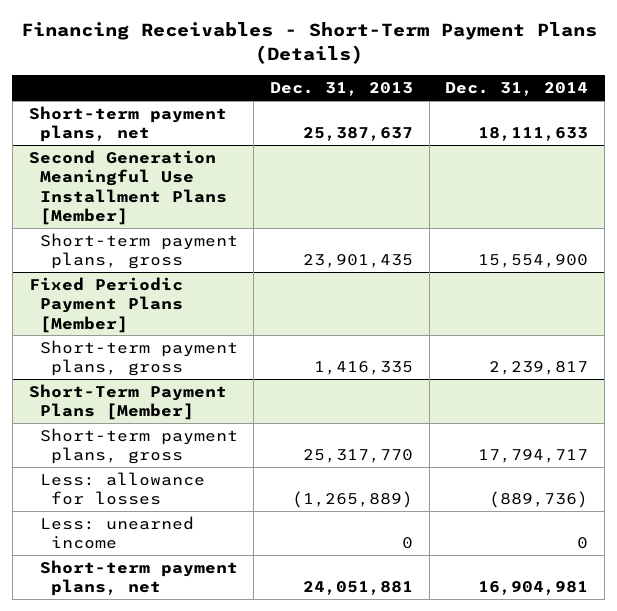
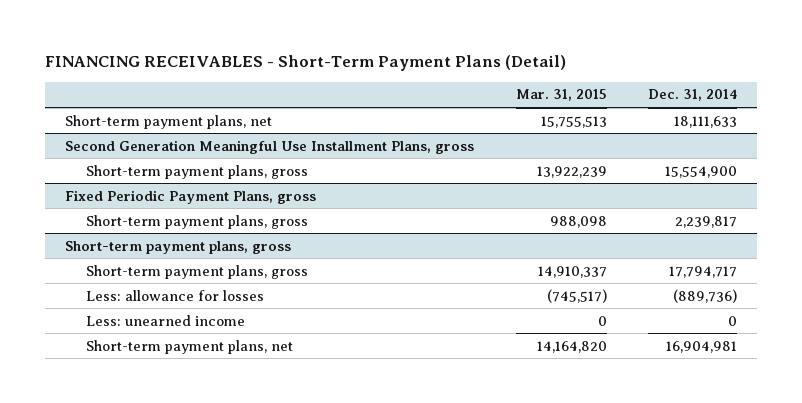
[20,22,597,65] Financing Receivables - Short-Term Payment Plans (Details) -> [44,55,566,72] FINANCING RECEIVABLES - Short-Term Payment Plans (Detail)
[270,82,414,97] Dec. 31, 2013 -> none
none -> [515,89,607,102] Mar. 31, 2015
[28,149,227,225] Second Generation Meaningful Use Installment Plans [Member] -> [65,139,475,154] Second Generation Meaningful Use Installment Plans, gross
[28,276,183,333] Fixed Periodic Payment Plans [Member] -> [65,189,317,204] Fixed Periodic Payment Plans, gross
[28,383,227,421] Short-Term Payment Plans [Member] -> [65,240,292,254] Short-term payment plans, gross

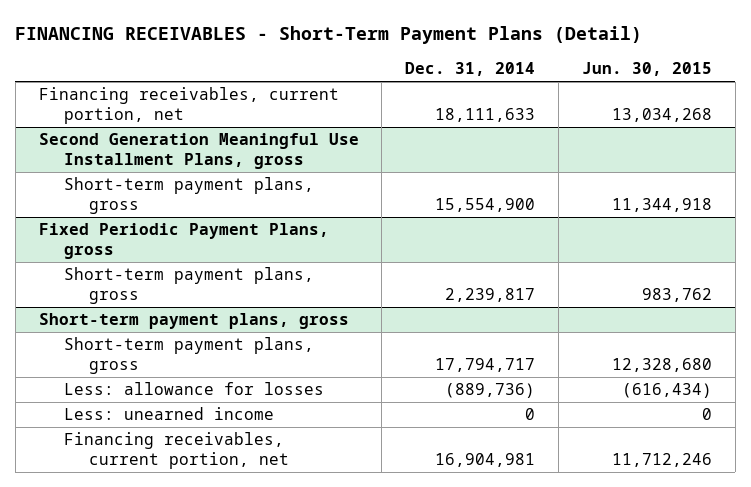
[515,89,607,102] Mar. 31, 2015 -> none
none -> [581,62,712,77] Jun. 30, 2015
[65,114,273,129] Short-term payment plans, net -> [38,87,339,124] Financing receivables, current portion, net
[86,339,294,354] Short-term payment plans, net -> [63,432,290,469] Financing receivables, current portion, net

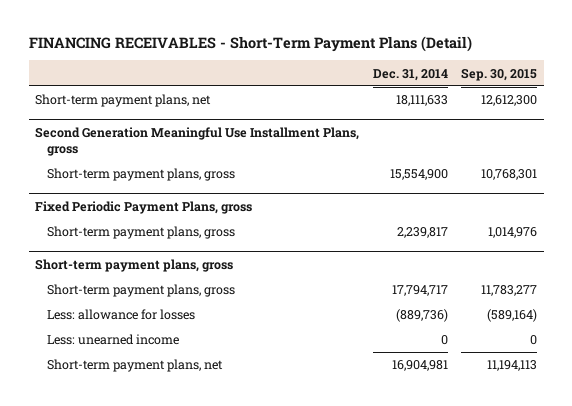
[581,62,712,77] Jun. 30, 2015 -> none
none -> [461,67,538,81] Sep. 30, 2015
[38,87,339,124] Financing receivables, current portion, net -> [35,94,212,108] Short-term payment plans, net
[63,432,290,469] Financing receivables, current portion, net -> [46,359,223,373] Short-term payment plans, net

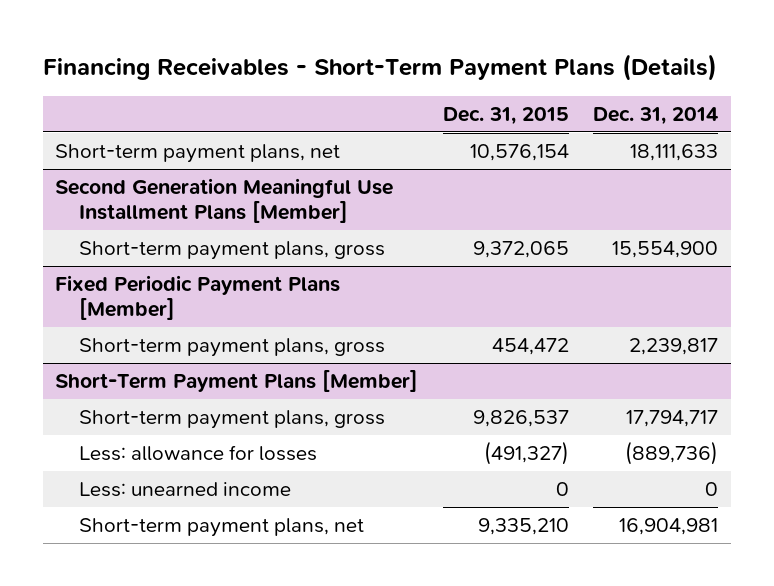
[28,35,472,52] FINANCING RECEIVABLES - Short-Term Payment Plans (Detail) -> [42,54,717,82] Financing Receivables - Short-Term Payment Plans (Details)
[461,67,538,81] Sep. 30, 2015 -> none
none -> [442,106,569,125] Dec. 31, 2015
[35,127,360,157] Second Generation Meaningful Use Installment Plans, gross -> [55,178,394,223] Second Generation Meaningful Use Installment Plans [Member]
[35,201,253,215] Fixed Periodic Payment Plans, gross -> [55,275,341,320] Fixed Periodic Payment Plans [Member]
[35,259,234,273] Short-term payment plans, gross -> [55,370,419,393] Short-Term Payment Plans [Member]

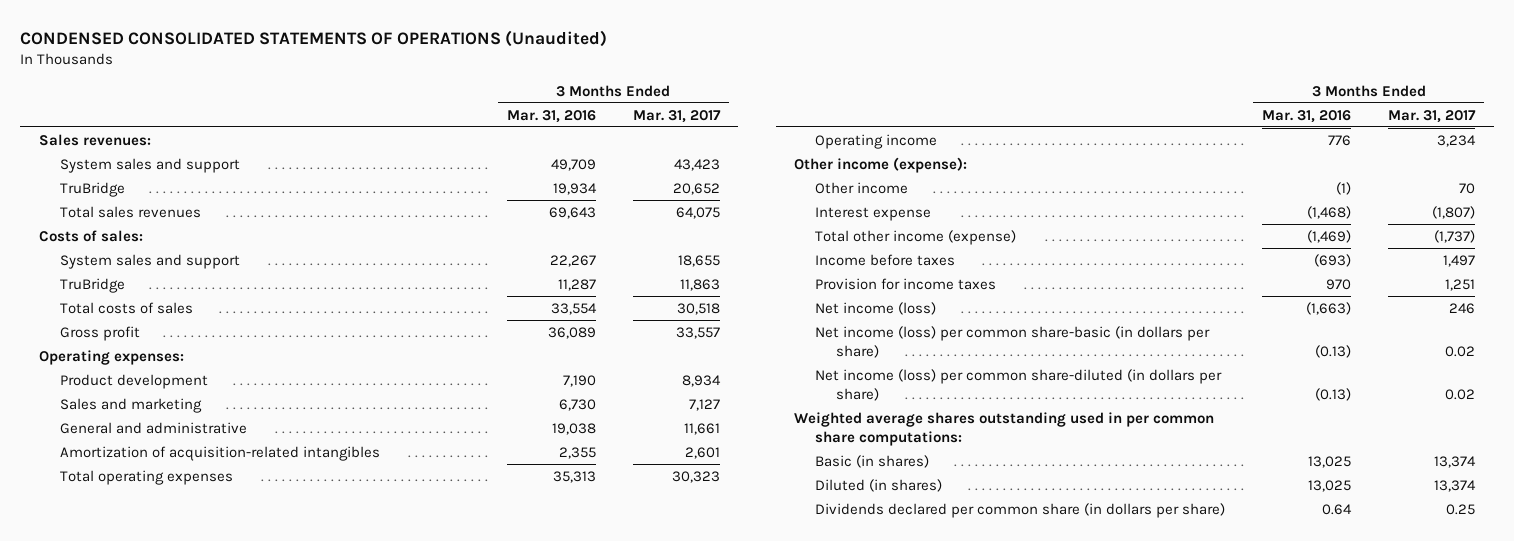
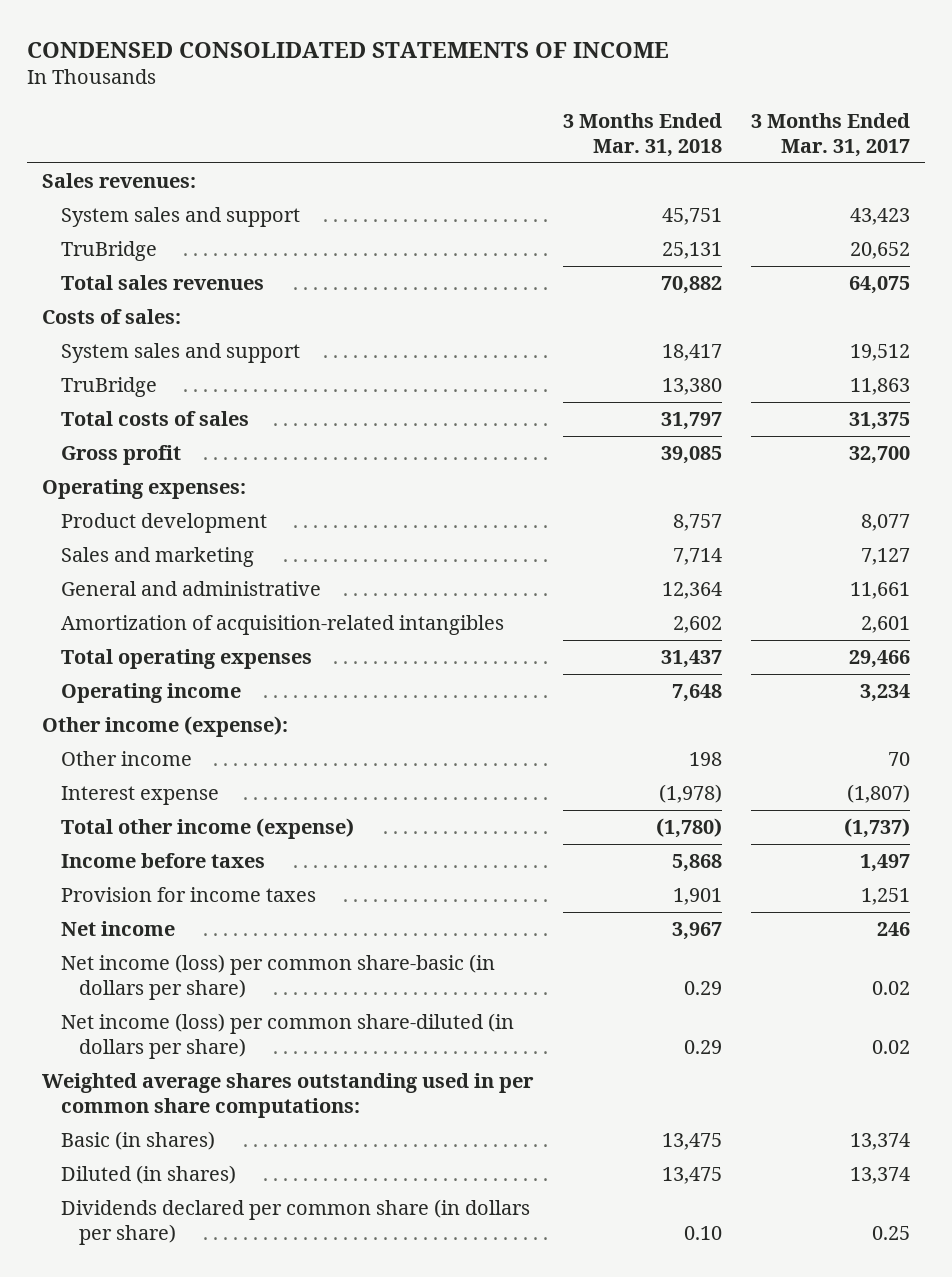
[20,29,608,47] CONDENSED CONSOLIDATED STATEMENTS OF OPERATIONS (Unaudited) -> [26,41,669,58] CONDENSED CONSOLIDATED STATEMENTS OF INCOME
[506,109,596,123] Mar. 31, 2016 -> none
none -> [562,113,722,157] 3 Months Ended Mar. 31, 2018
[677,254,720,267] 18,655 -> [850,344,911,362] 19,512
[676,302,720,315] 30,518 -> [849,412,911,431] 31,375
[675,326,720,339] 33,557 -> [849,446,911,465] 32,700
[681,374,721,387] 8,934 -> [861,514,911,532] 8,077
[671,470,720,483] 30,323 -> [849,650,911,669] 29,466
[815,301,937,315] Net income (loss) -> [60,921,175,937] Net income

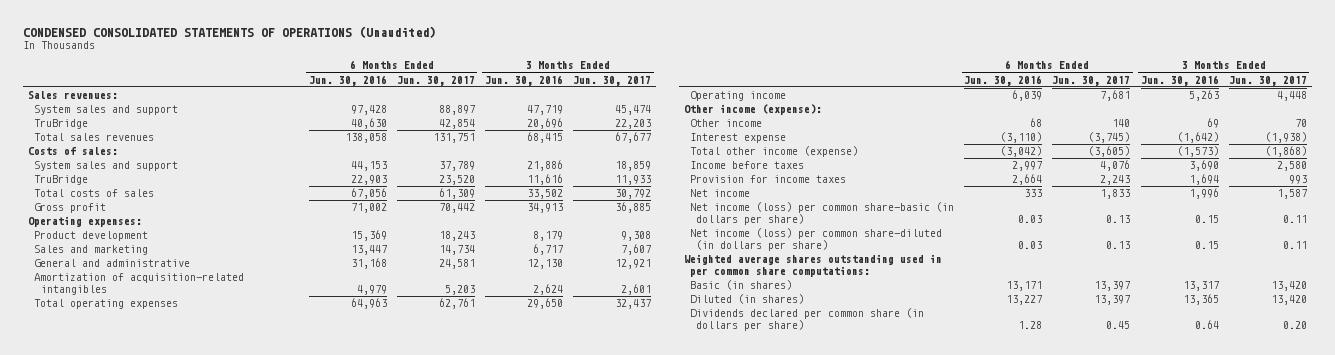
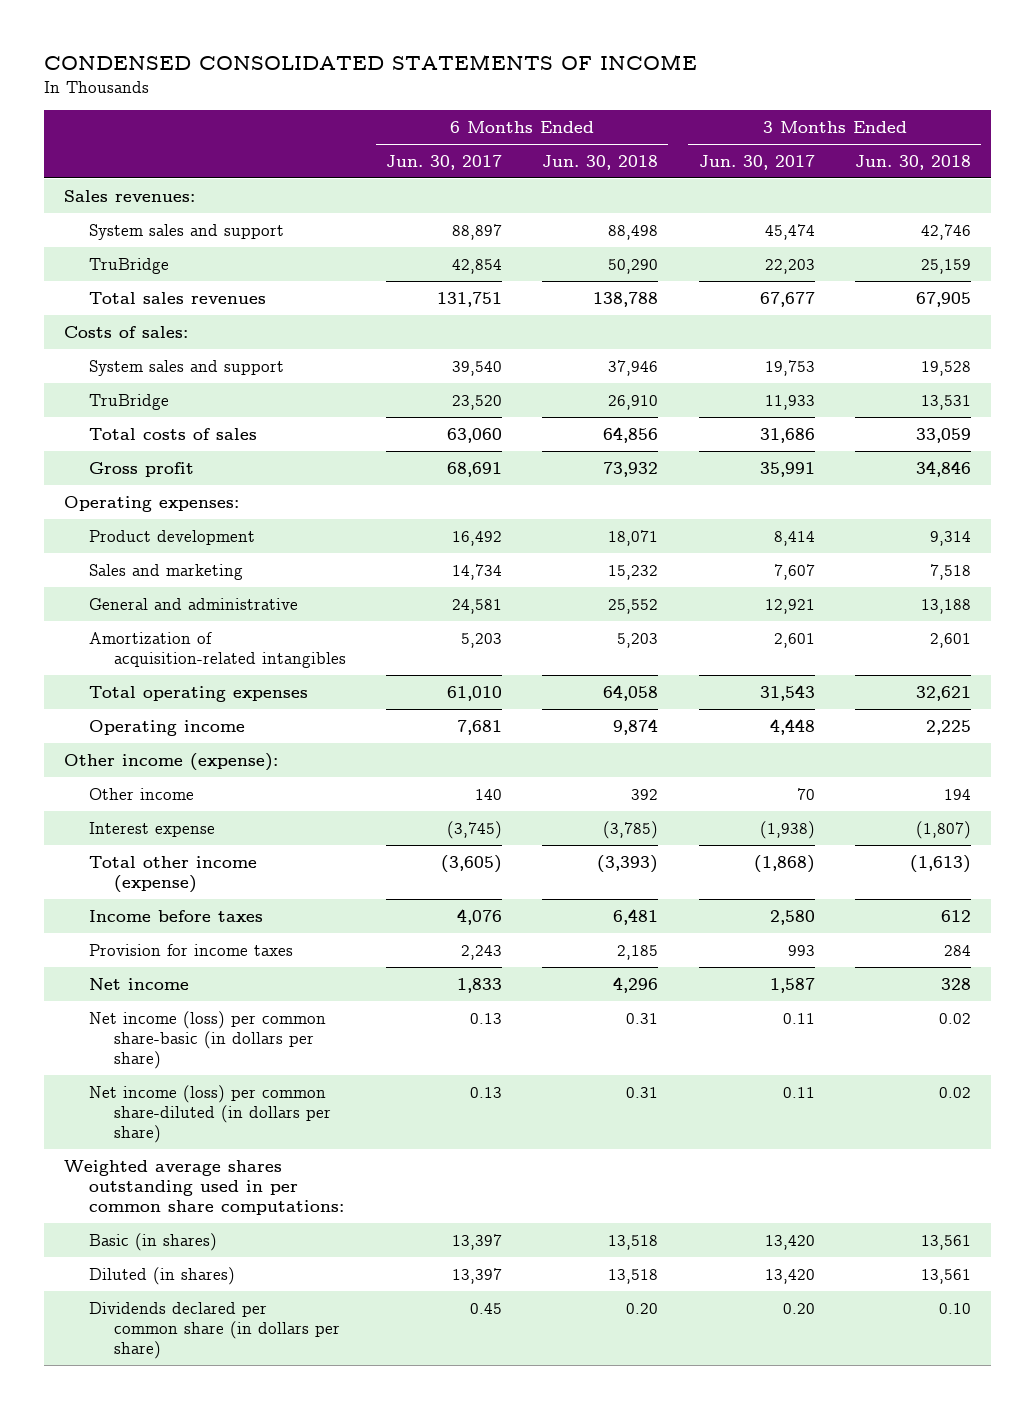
[22,25,436,38] CONDENSED CONSOLIDATED STATEMENTS OF OPERATIONS (Unaudited) -> [43,54,697,71] CONDENSED CONSOLIDATED STATEMENTS OF INCOME
[308,74,387,86] Jun. 30, 2016 -> none
[484,74,563,86] Jun. 30, 2016 -> none
none -> [542,154,659,170] Jun. 30, 2018
none -> [854,154,971,170] Jun. 30, 2018
[438,161,475,172] 37,789 -> [452,360,503,376] 39,540
[615,161,652,172] 18,859 -> [764,359,815,376] 19,753
[438,188,475,200] 61,309 -> [447,427,503,443] 63,060
[615,189,652,200] 30,792 -> [759,427,815,443] 31,686
[438,203,475,214] 70,442 -> [447,461,503,477] 68,691
[615,202,652,214] 36,885 -> [759,461,815,477] 35,991
[438,231,475,242] 18,243 -> [452,530,503,546] 16,492
[621,231,652,242] 9,308 -> [773,530,815,546] 8,414
[438,298,475,310] 62,761 -> [447,685,503,701] 61,010
[615,299,652,310] 32,437 -> [759,684,815,701] 31,543

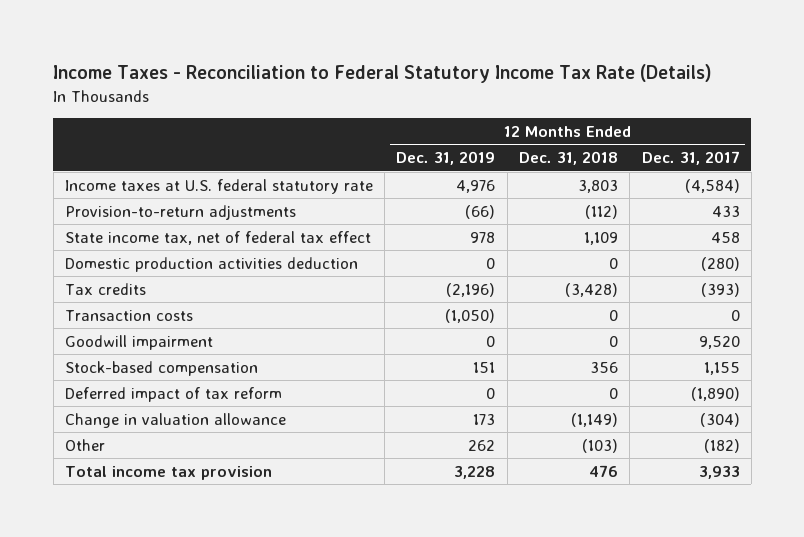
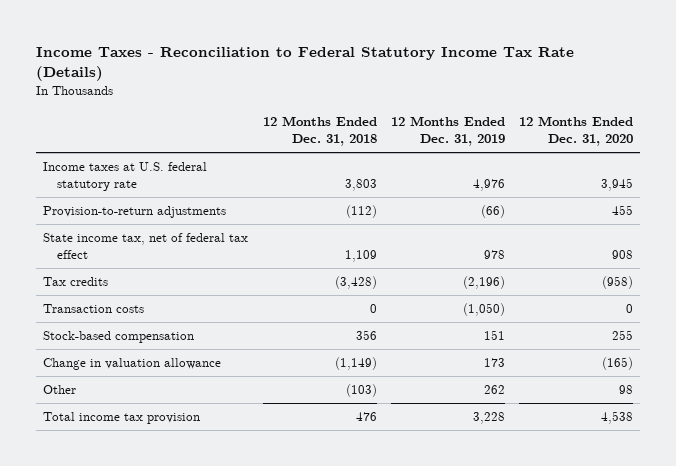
[641,151,740,166] Dec. 31, 2017 -> none
none -> [518,116,633,147] 12 Months Ended Dec. 31, 2020
[64,256,358,272] Domestic production activities deduction -> none
[64,334,213,350] Goodwill impairment -> none
[64,386,282,402] Deferred impact of tax reform -> none

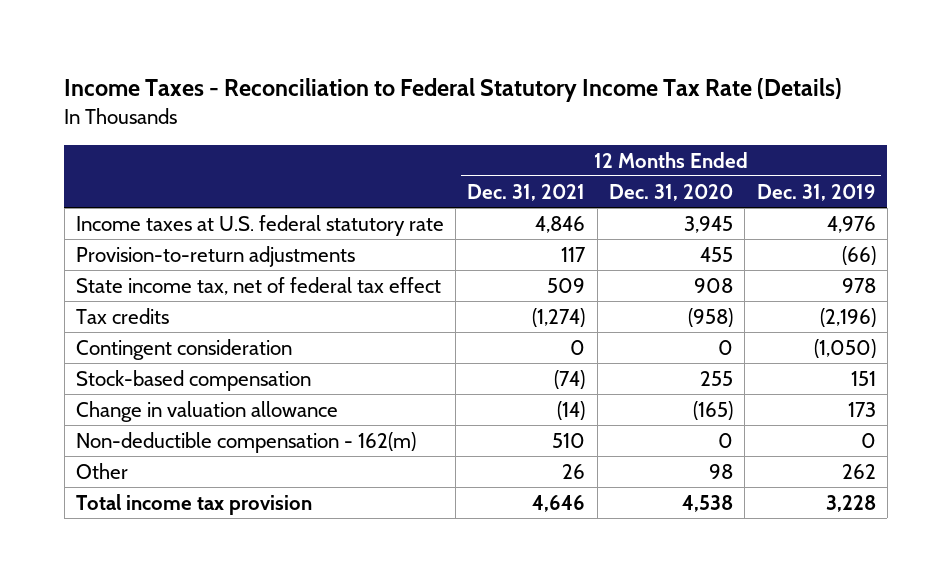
[262,116,377,147] 12 Months Ended Dec. 31, 2018 -> none
none -> [467,183,586,201] Dec. 31, 2021
[43,304,145,314] Transaction costs -> [75,338,292,360] Contingent consideration
none -> [75,431,416,453] Non-deductible compensation - 162(m)

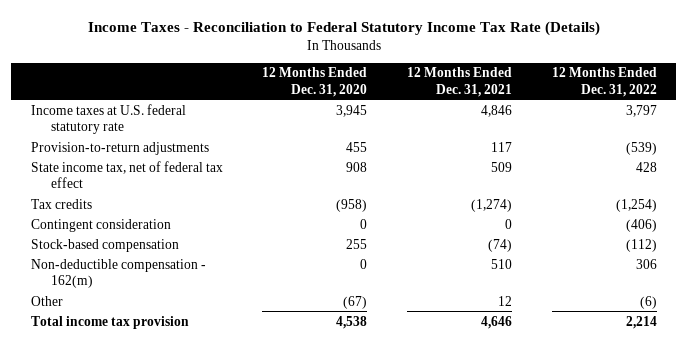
[756,183,876,201] Dec. 31, 2019 -> none
none -> [551,67,657,97] 12 Months Ended Dec. 31, 2022
[75,400,338,422] Change in valuation allowance -> none
[562,463,586,479] 26 -> [498,295,513,306] 12
[708,463,733,479] 98 -> [343,295,368,309] (67)

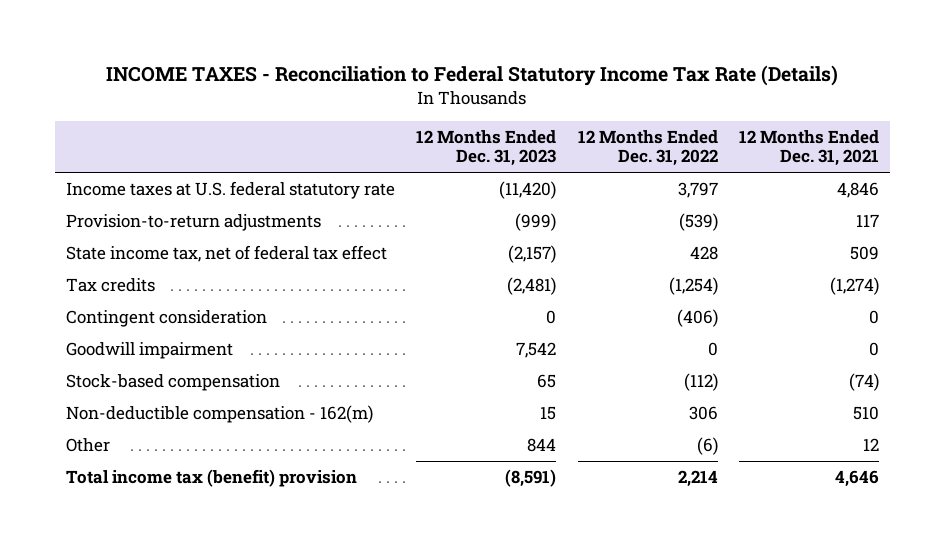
[87,20,600,36] Income Taxes - Reconciliation to Federal Statutory Income Tax Rate (Details) -> [106,65,839,87] INCOME TAXES - Reconciliation to Federal Statutory Income Tax Rate (Details)
[262,67,368,97] 12 Months Ended Dec. 31, 2020 -> none
none -> [416,129,557,167] 12 Months Ended Dec. 31, 2023
none -> [65,341,233,359] Goodwill impairment
[30,315,189,329] Total income tax provision -> [65,468,357,487] Total income tax (benefit) provision

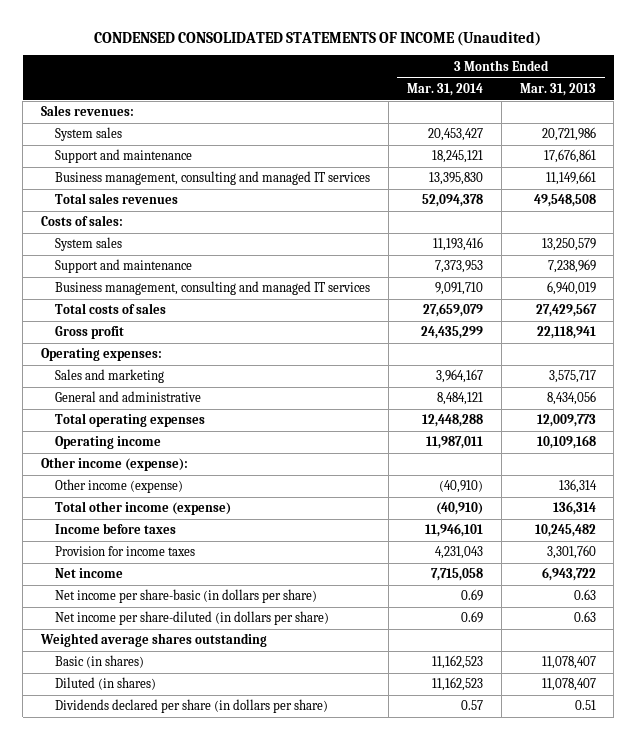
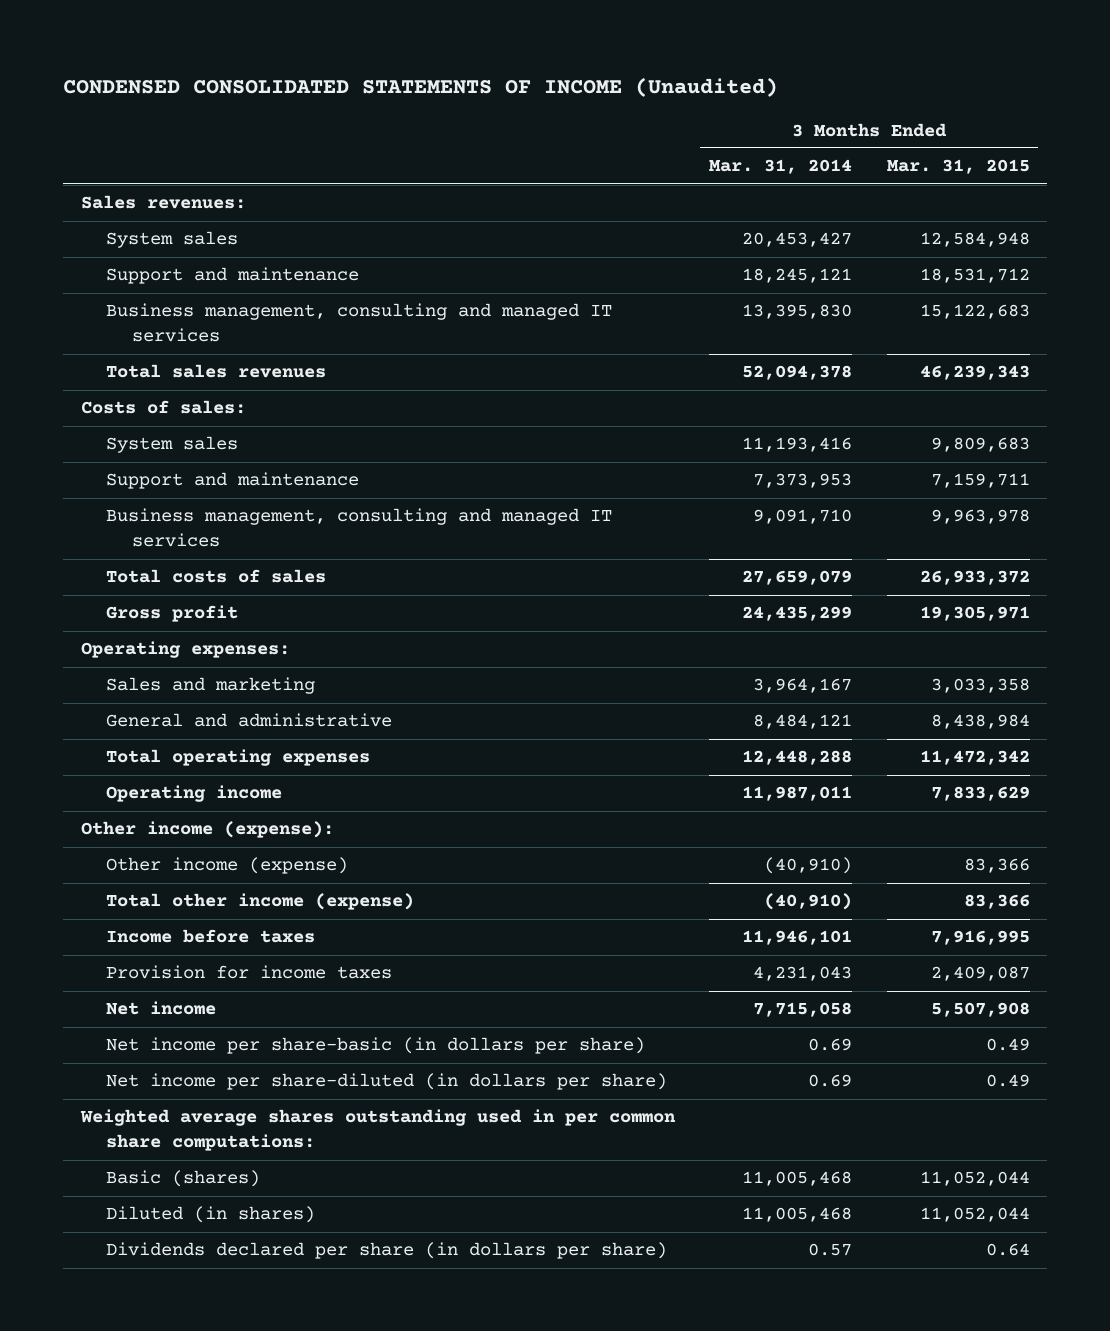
[519,82,596,96] Mar. 31, 2013 -> none
none -> [886,159,1030,175] Mar. 31, 2015
[40,633,268,648] Weighted average shares outstanding -> [79,1109,676,1152] Weighted average shares outstanding used in per common share computations:
[54,655,144,669] Basic (in shares) -> [106,1170,261,1188] Basic (shares)
[431,655,483,670] 11,162,523 -> [742,1171,853,1187] 11,005,468
[431,677,483,692] 11,162,523 -> [742,1207,853,1223] 11,005,468

